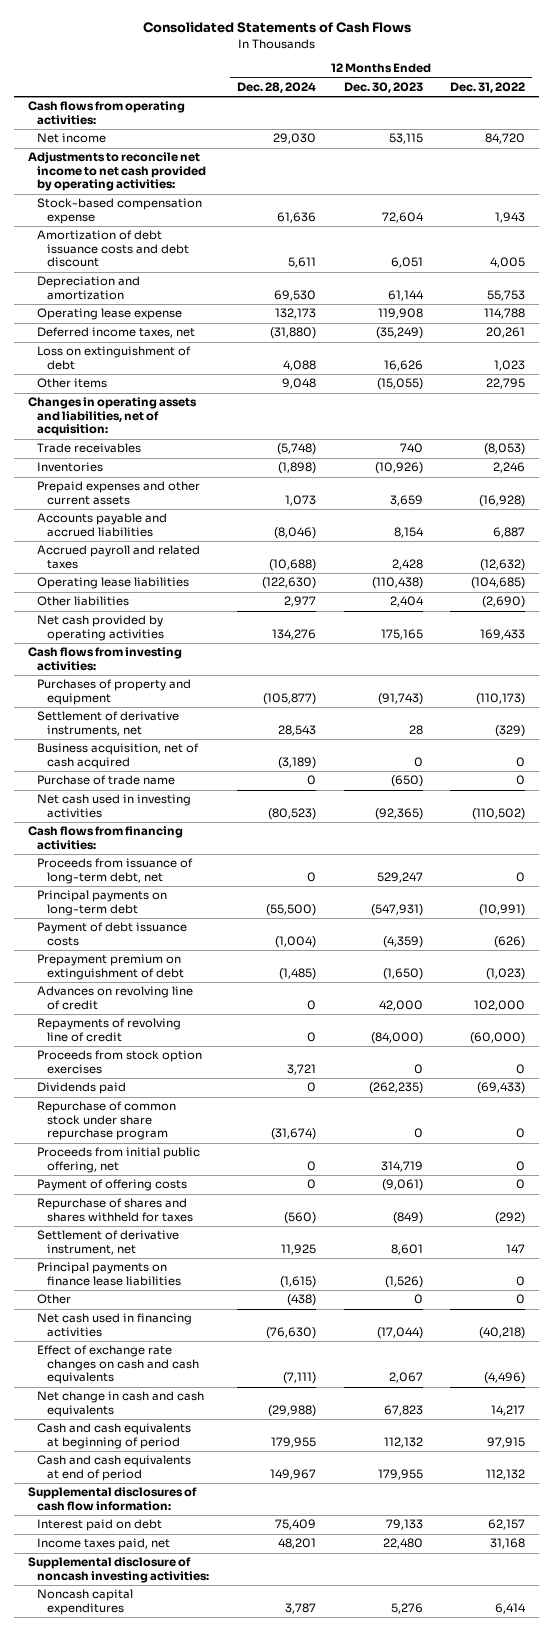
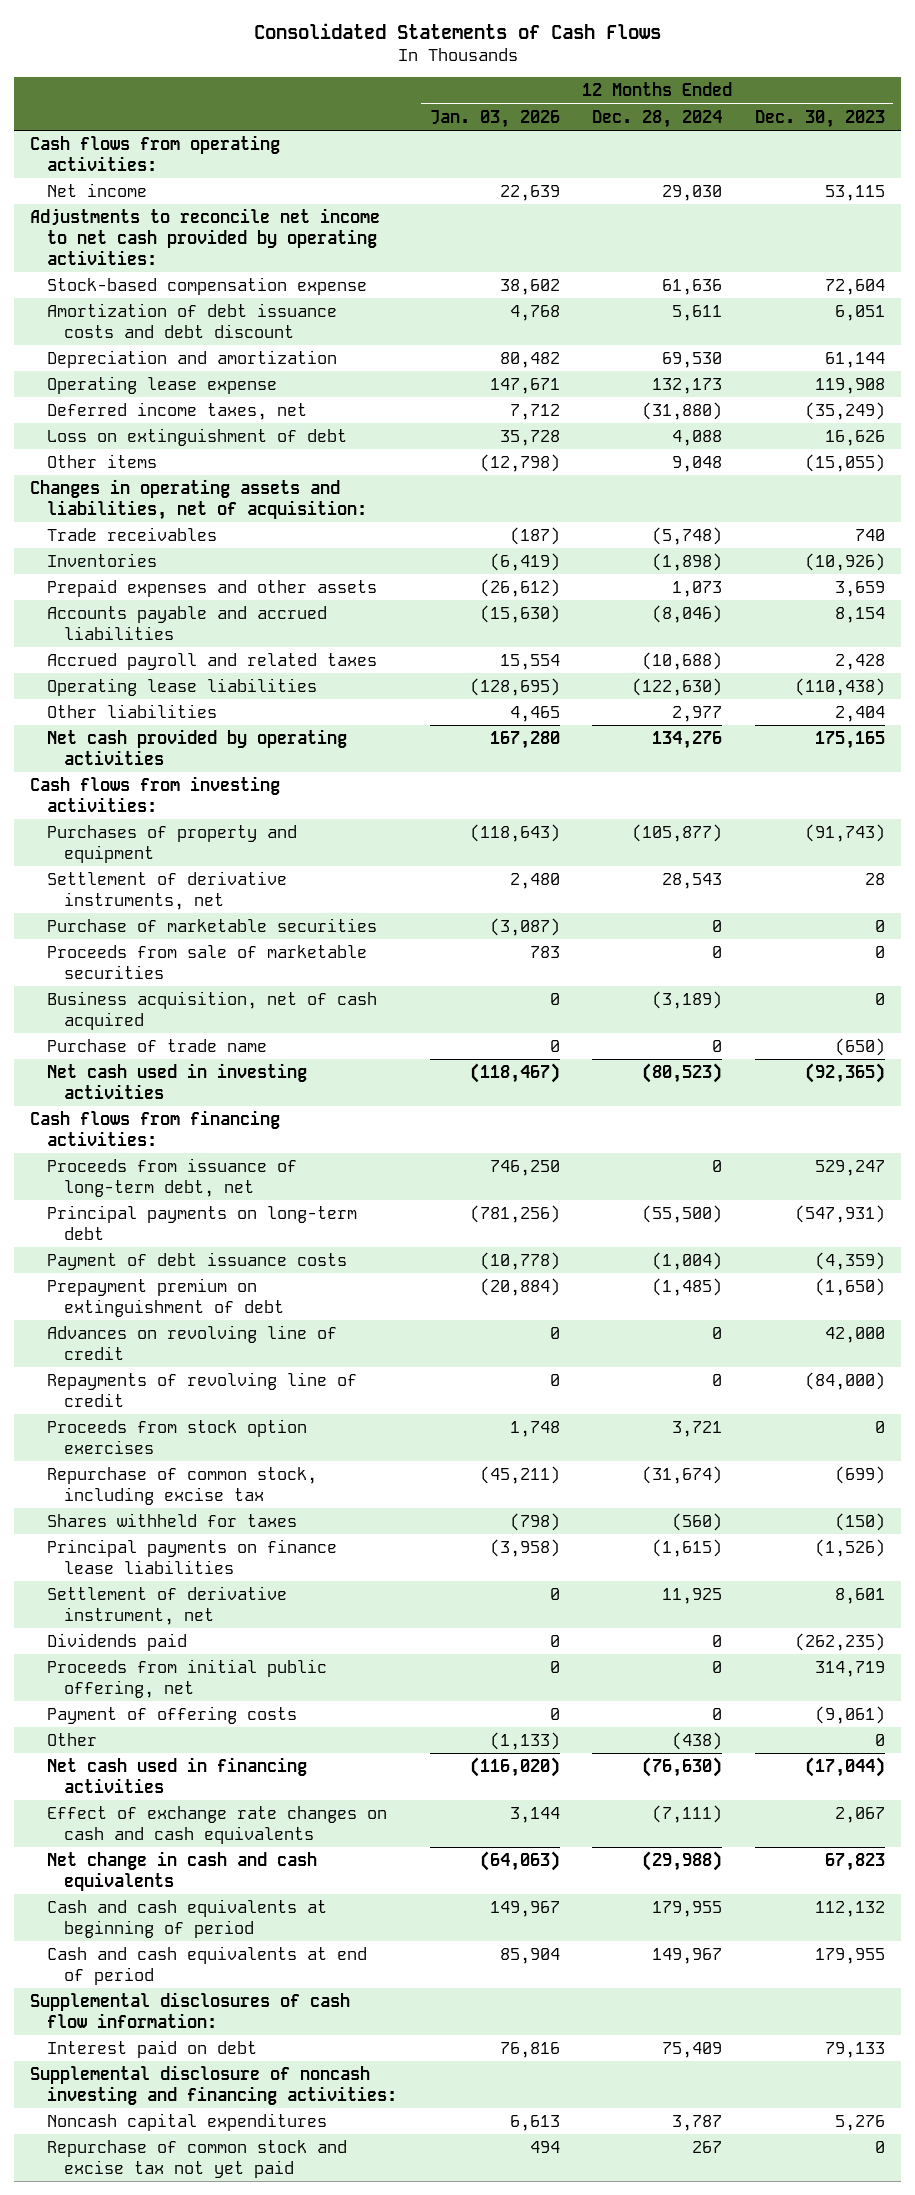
[450,82,526,94] Dec. 31, 2022 -> none
none -> [429,109,560,128] Jan. 03, 2026
[37,481,201,505] Prepaid expenses and other current assets -> [46,578,377,597] Prepaid expenses and other assets
none -> [46,917,377,932] Purchase of marketable securities
none -> [46,944,367,979] Proceeds from sale of marketable securities
none -> [46,1466,317,1505] Repurchase of common stock, including excise tax
none -> [46,1512,297,1527] Shares withheld for taxes
[37,1262,181,1286] Principal payments on finance lease liabilities -> [46,1538,337,1574] Principal payments on finance lease liabilities
[37,1230,180,1255] Settlement of derivative instrument, net -> [46,1585,287,1625] Settlement of derivative instrument, net
[37,1101,177,1141] Repurchase of common stock under share repurchase program -> none
[37,1198,193,1222] Repurchase of shares and shares withheld for taxes -> none
[37,1538,171,1551] Income taxes paid, net -> none
[28,1557,210,1583] Supplemental disclosure of noncash investing activities: -> [29,2064,397,2105] Supplemental disclosure of noncash investing and financing activities:
none -> [46,2139,347,2178] Repurchase of common stock and excise tax not yet paid

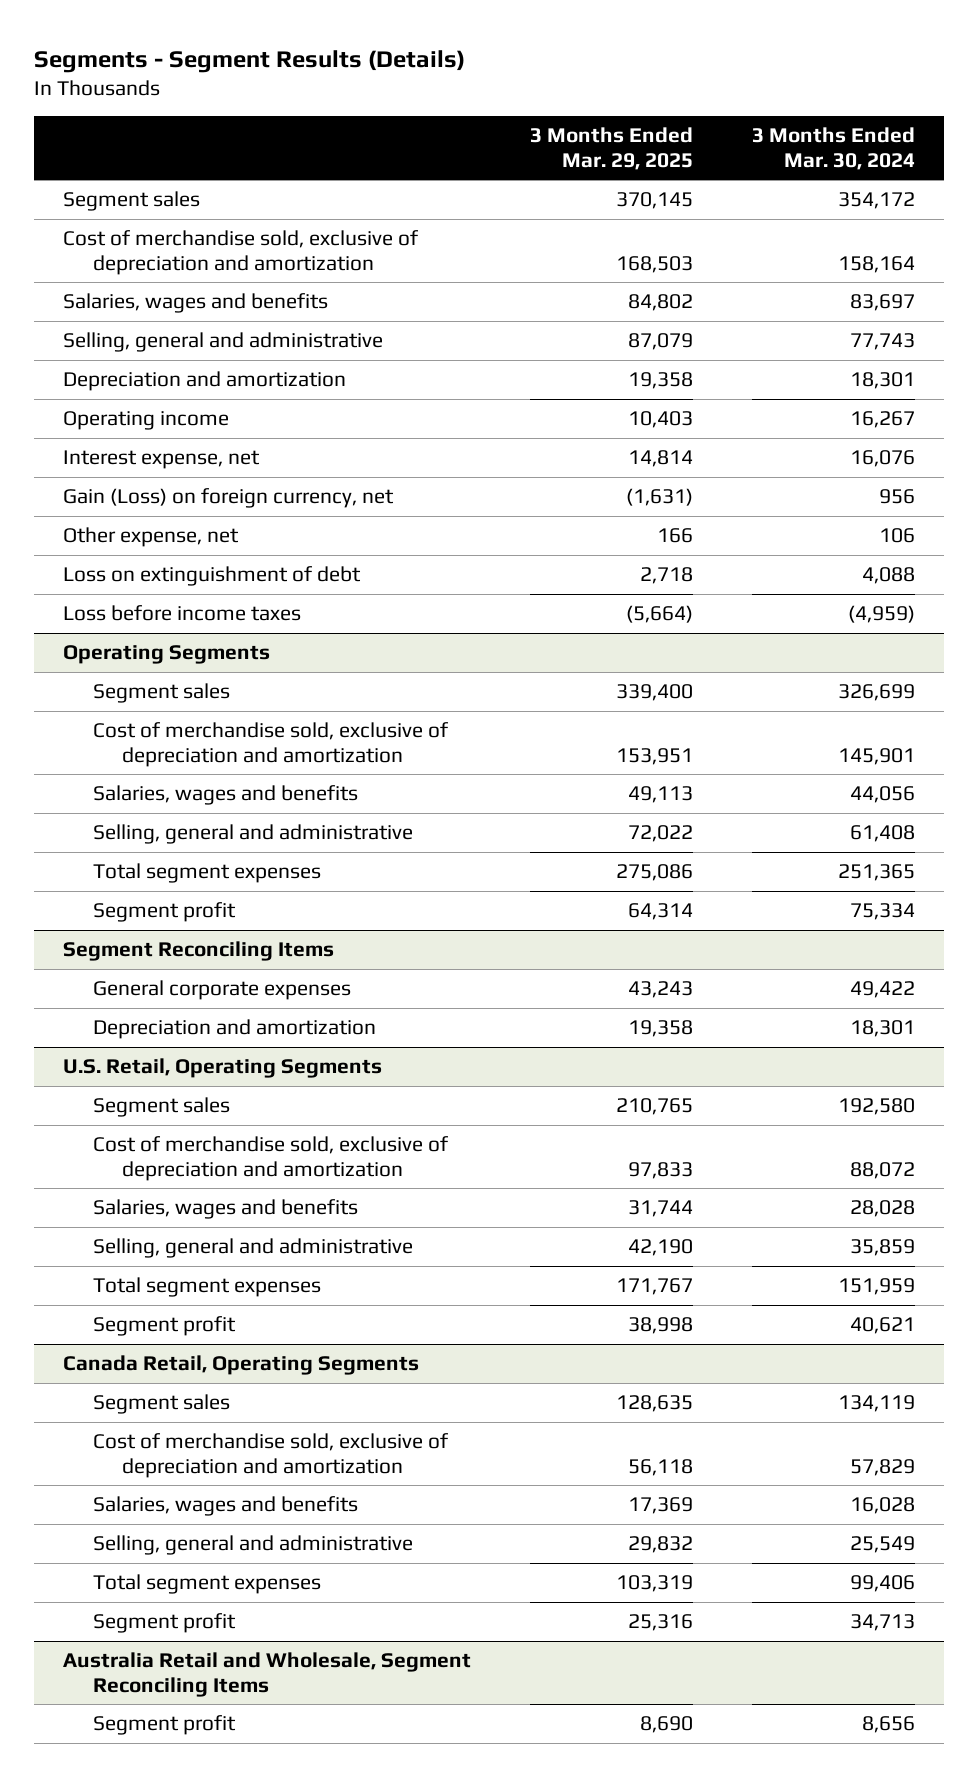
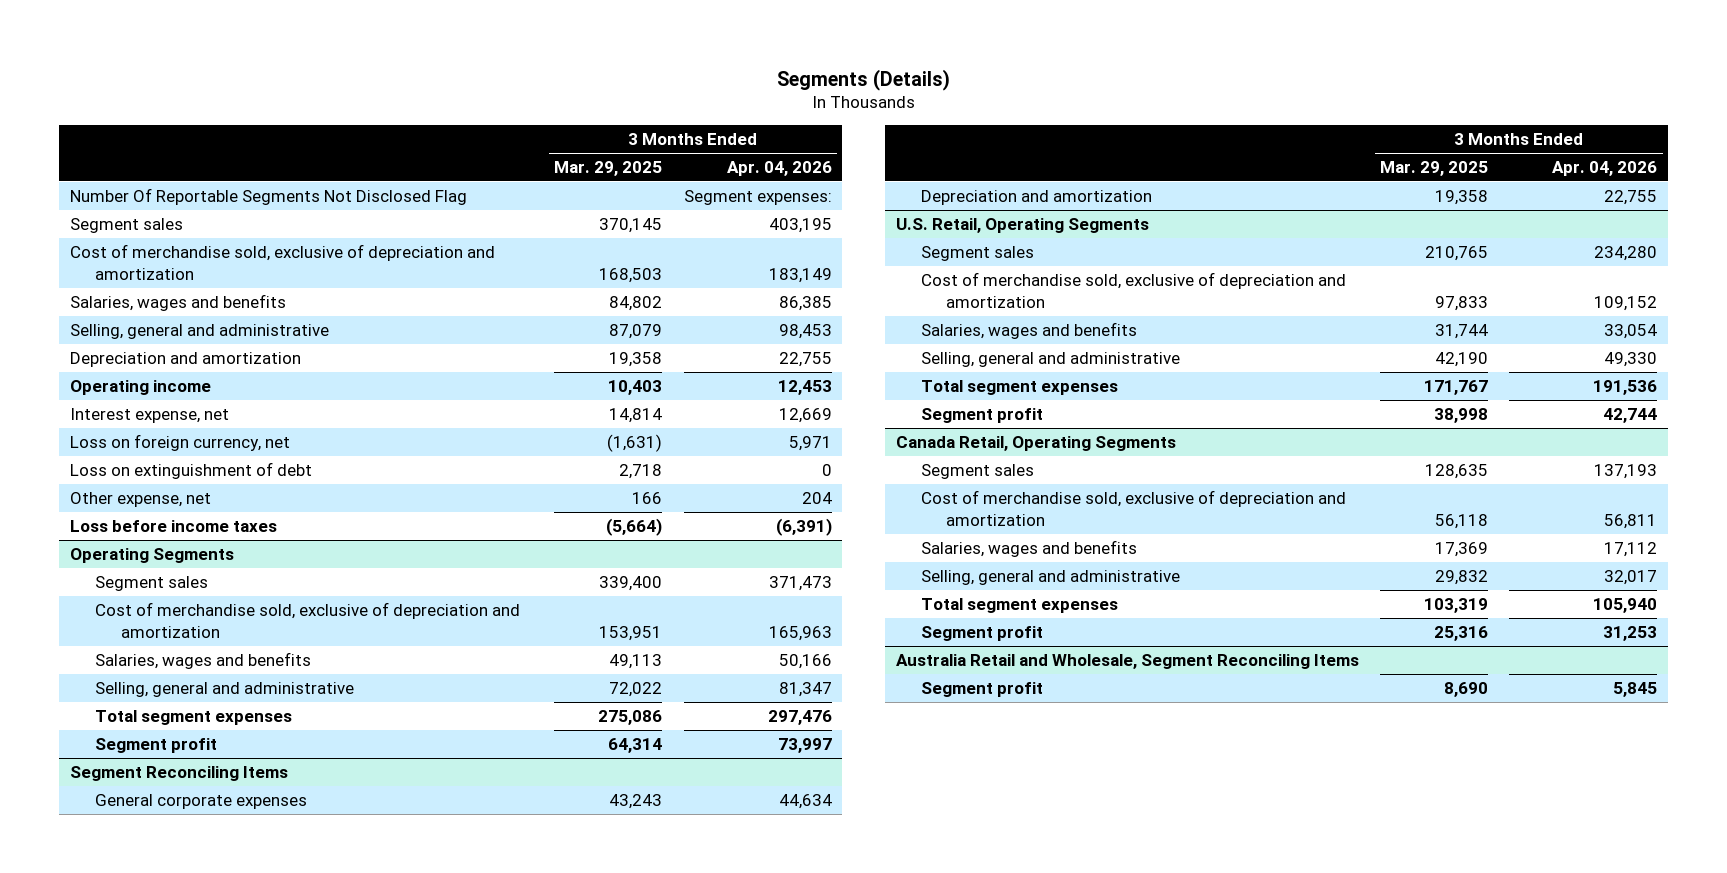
[33,49,465,73] Segments - Segment Results (Details) -> [776,68,950,91] Segments (Details)
[751,127,915,170] 3 Months Ended Mar. 30, 2024 -> none
none -> [726,161,832,177] Apr. 04, 2026
none -> [69,187,467,205] Number Of Reportable Segments Not Disclosed Flag
[63,488,395,509] Gain (Loss) on foreign currency, net -> [69,433,290,451] Loss on foreign currency, net
[63,527,240,548] Other expense, net -> [69,491,211,507] Other expense, net

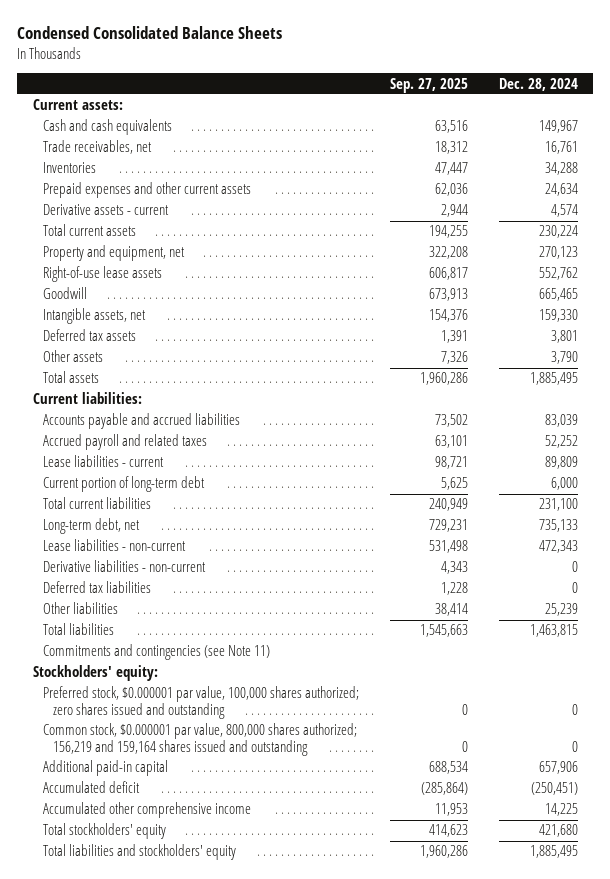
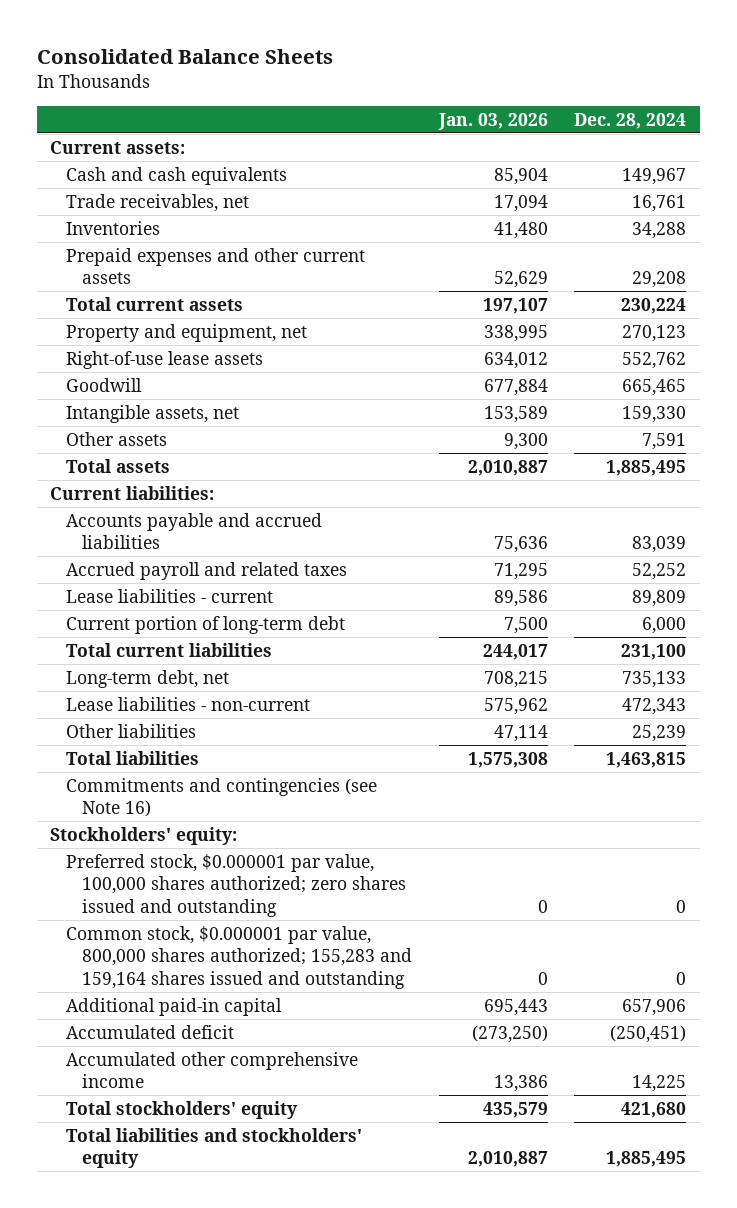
[17,26,283,40] Condensed Consolidated Balance Sheets -> [36,49,333,65] Consolidated Balance Sheets
[389,77,468,93] Sep. 27, 2025 -> none
none -> [437,112,548,130] Jan. 03, 2026
[42,204,169,216] Derivative assets - current -> none
[544,183,578,197] 24,634 -> [632,271,687,289] 29,208
[42,329,136,342] Deferred tax assets -> none
[550,351,578,365] 3,790 -> [642,432,687,450] 7,591
[42,560,206,573] Derivative liabilities - non-current -> none
[42,581,151,594] Deferred tax liabilities -> none
[42,644,270,661] Commitments and contingencies (see Note 11) -> [66,777,378,818] Commitments and contingencies (see Note 16)
[42,723,357,756] Common stock, $0.000001 par value, 800,000 shares authorized; 156,219 and 159,164 shares issued and outstanding -> [66,925,413,989] Common stock, $0.000001 par value, 800,000 shares authorized; 155,283 and 159,164 shares issued and outstanding

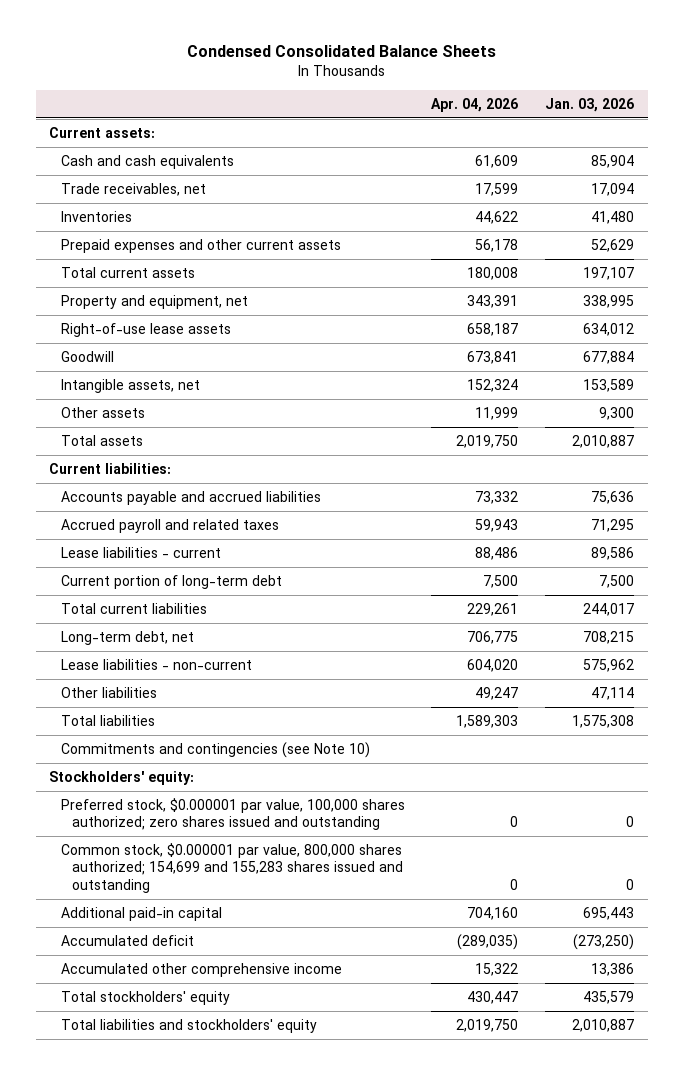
[36,49,333,65] Consolidated Balance Sheets -> [186,45,496,58] Condensed Consolidated Balance Sheets
[574,112,687,129] Dec. 28, 2024 -> none
none -> [431,97,519,112] Apr. 04, 2026
[66,777,378,818] Commitments and contingencies (see Note 16) -> [60,741,370,758] Commitments and contingencies (see Note 10)
[66,925,413,989] Common stock, $0.000001 par value, 800,000 shares authorized; 155,283 and 159,164 shares issued and outstanding -> [60,842,404,893] Common stock, $0.000001 par value, 800,000 shares authorized; 154,699 and 155,283 shares issued and outstanding

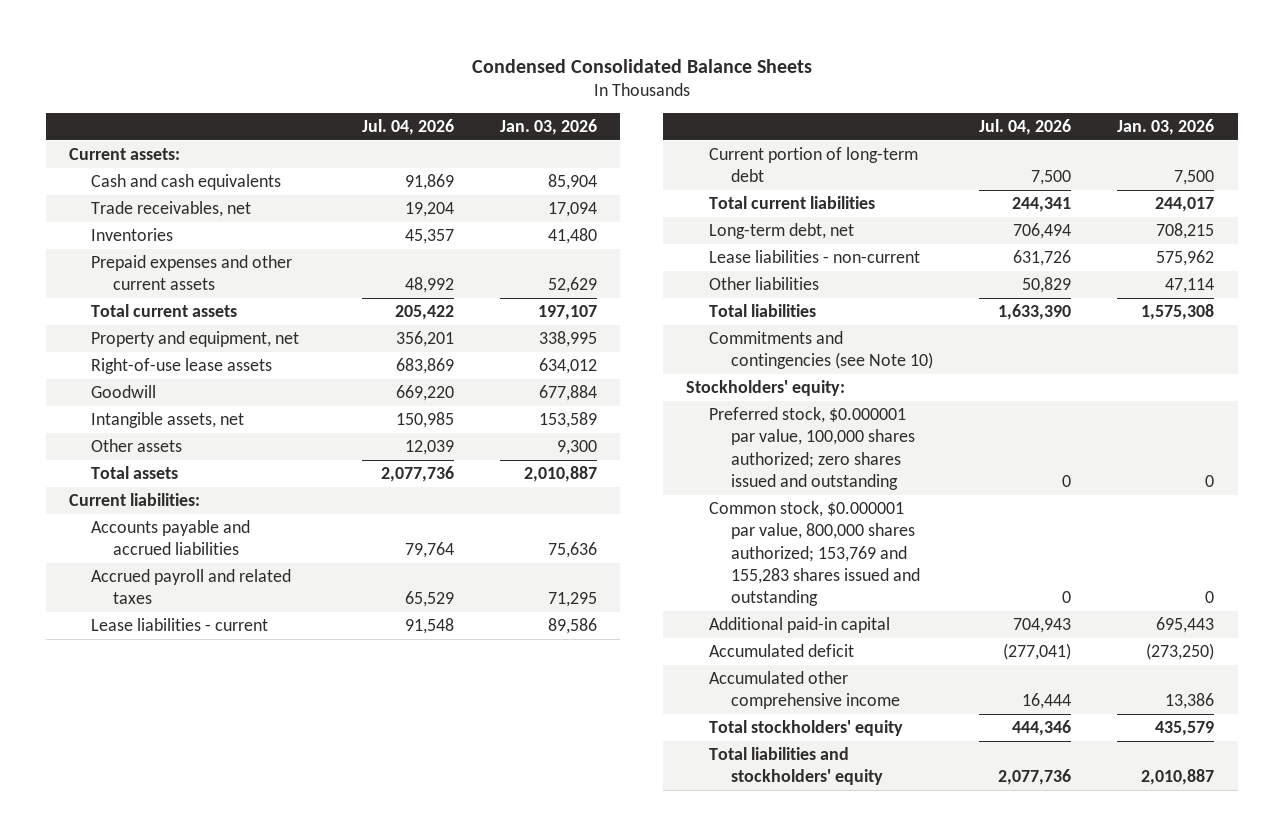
[431,97,519,112] Apr. 04, 2026 -> none
none -> [361,119,454,136] Jul. 04, 2026
[60,842,404,893] Common stock, $0.000001 par value, 800,000 shares authorized; 154,699 and 155,283 shares issued and outstanding -> [708,500,920,607] Common stock, $0.000001 par value, 800,000 shares authorized; 153,769 and 155,283 shares issued and outstanding

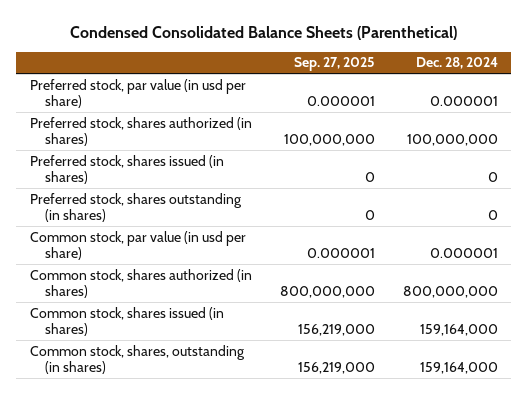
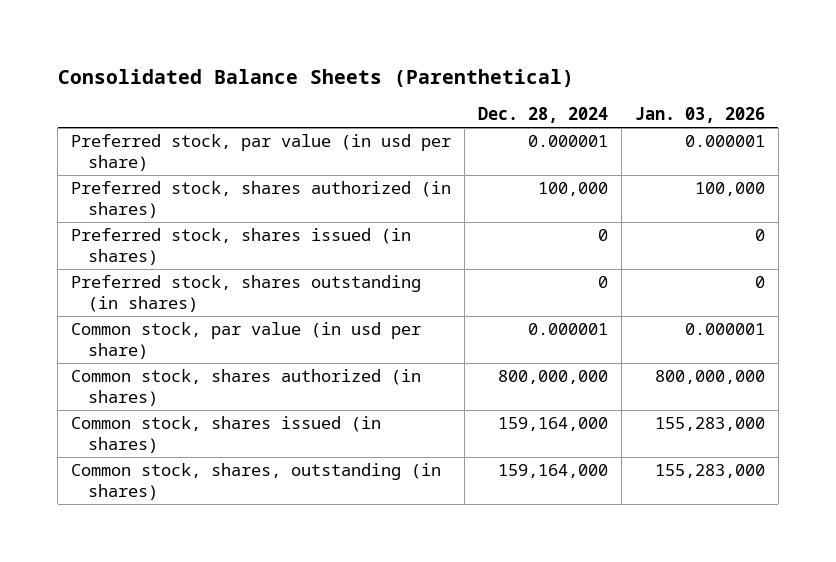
[69,25,457,40] Condensed Consolidated Balance Sheets (Parenthetical) -> [57,68,574,87] Consolidated Balance Sheets (Parenthetical)
[293,57,375,72] Sep. 27, 2025 -> none
none -> [634,107,765,124] Jan. 03, 2026
[406,133,498,146] 100,000,000 -> [537,182,608,197] 100,000

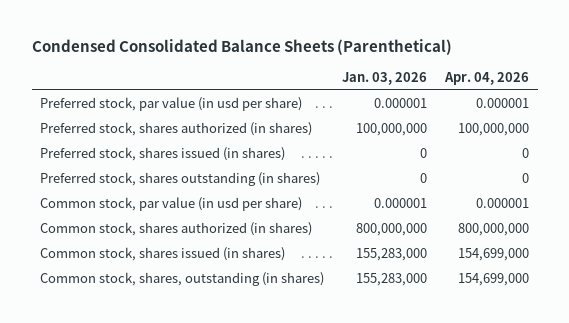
[57,68,574,87] Consolidated Balance Sheets (Parenthetical) -> [31,38,452,55] Condensed Consolidated Balance Sheets (Parenthetical)
[477,107,608,124] Dec. 28, 2024 -> none
none -> [443,71,529,85] Apr. 04, 2026
[694,182,765,197] 100,000 -> [356,123,428,137] 100,000,000

